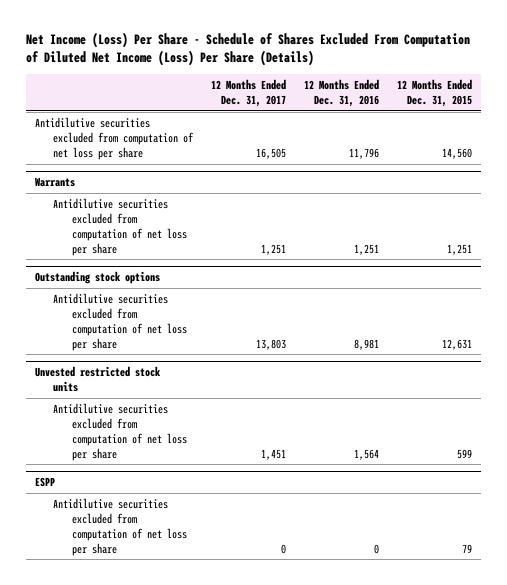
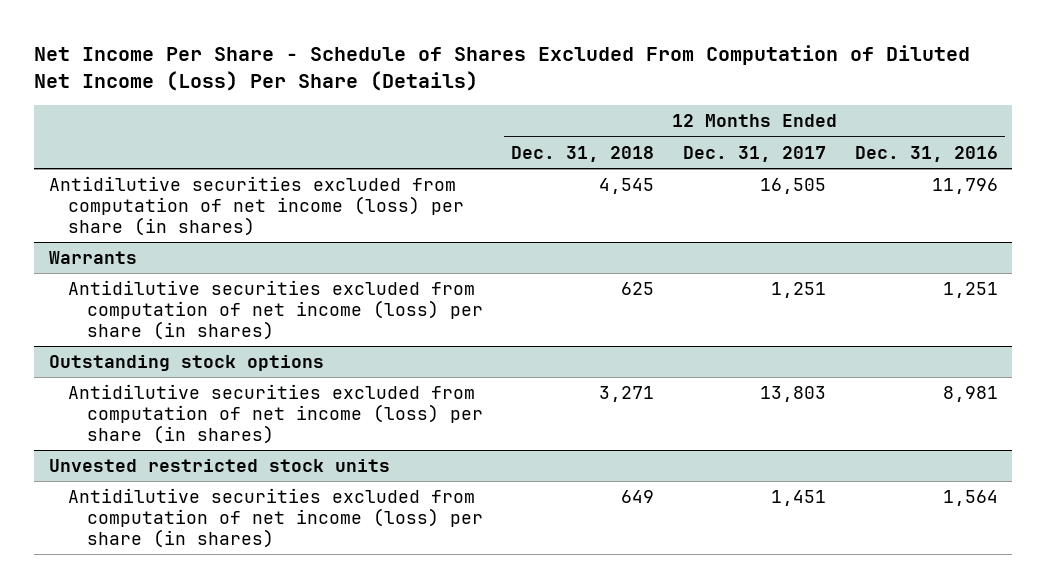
[26,32,471,67] Net Income (Loss) Per Share - Schedule of Shares Excluded From Computation of Diluted Net Income (Loss) Per Share (Details) -> [34,45,971,92] Net Income Per Share - Schedule of Shares Excluded From Computation of Diluted Net Income (Loss) Per Share (Details)
[396,78,472,107] 12 Months Ended Dec. 31, 2015 -> none
none -> [511,145,655,162] Dec. 31, 2018
[35,116,195,160] Antidilutive securities excluded from computation of net loss per share -> [48,175,464,236] Antidilutive securities excluded from computation of net income (loss) per share (in shares)
[53,197,187,256] Antidilutive securities excluded from computation of net loss per share -> [67,279,483,340] Antidilutive securities excluded from computation of net income (loss) per share (in shares)
[53,292,187,351] Antidilutive securities excluded from computation of net loss per share -> [67,383,483,444] Antidilutive securities excluded from computation of net income (loss) per share (in shares)
[35,477,56,488] ESPP -> none
[53,497,187,556] Antidilutive securities excluded from computation of net loss per share -> none
[53,402,187,461] Antidilutive securities excluded from computation of net loss per share -> [67,487,483,548] Antidilutive securities excluded from computation of net income (loss) per share (in shares)

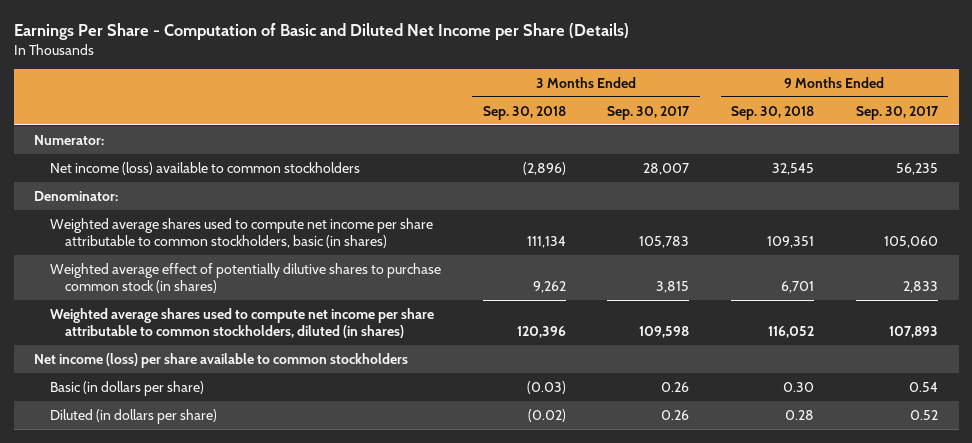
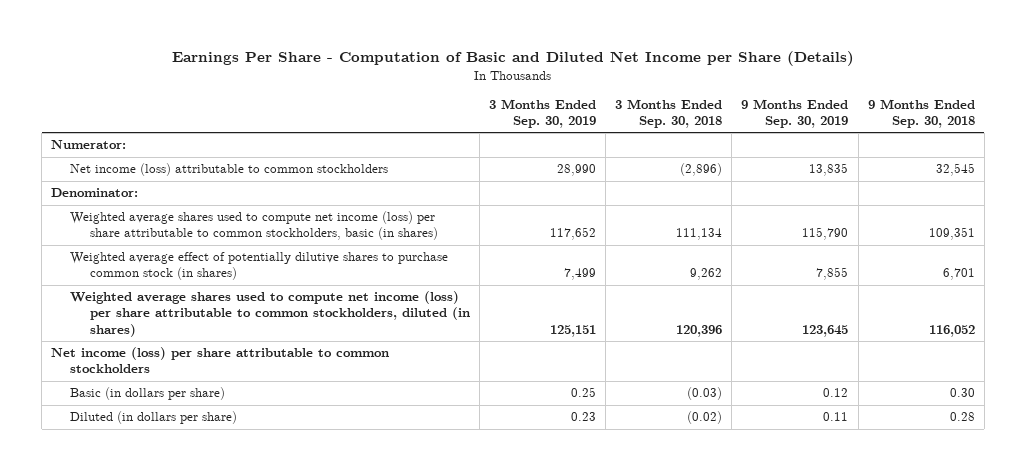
[607,105,691,120] Sep. 30, 2017 -> none
[855,105,939,120] Sep. 30, 2017 -> none
none -> [489,98,597,129] 3 Months Ended Sep. 30, 2019
none -> [741,98,849,129] 9 Months Ended Sep. 30, 2019
[49,161,360,175] Net income (loss) available to common stockholders -> [70,163,389,177] Net income (loss) attributable to common stockholders
[49,217,433,249] Weighted average shares used to compute net income per share attributable to common stockholders, basic (in shares) -> [70,211,438,241] Weighted average shares used to compute net income (loss) per share attributable to common stockholders, basic (in shares)
[49,307,434,339] Weighted average shares used to compute net income per share attributable to common stockholders, diluted (in shares) -> [70,291,470,337] Weighted average shares used to compute net income (loss) per share attributable to common stockholders, diluted (in shares)
[34,352,409,368] Net income (loss) per share available to common stockholders -> [51,347,390,374] Net income (loss) per share attributable to common stockholders

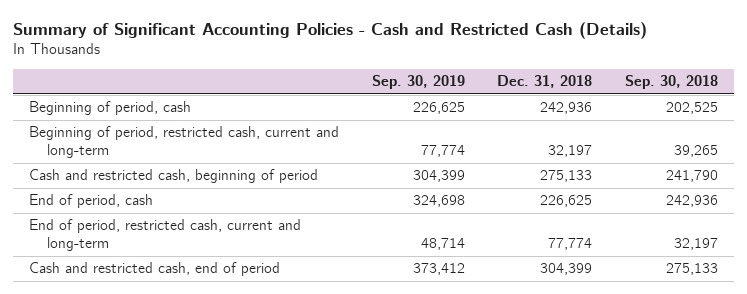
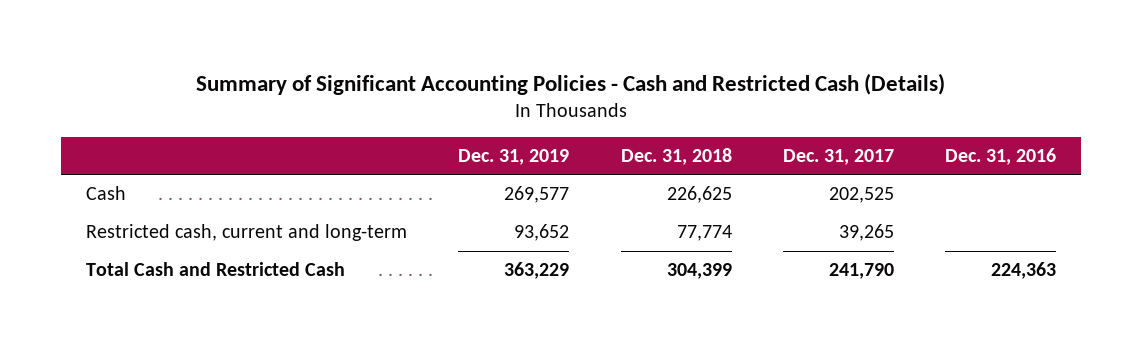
[371,75,465,90] Sep. 30, 2019 -> none
[625,75,719,90] Sep. 30, 2018 -> none
none -> [458,148,570,165] Dec. 31, 2019
none -> [782,148,894,165] Dec. 31, 2017
none -> [944,147,1056,165] Dec. 31, 2016
[28,194,153,209] End of period, cash -> none
[28,219,301,252] End of period, restricted cash, current and long-term -> none
[28,262,280,277] Cash and restricted cash, end of period -> none
[28,101,191,116] Beginning of period, cash -> [86,186,127,201] Cash
[540,102,593,115] 242,936 -> [666,186,732,204] 226,625
[28,126,339,159] Beginning of period, restricted cash, current and long-term -> [86,224,408,242] Restricted cash, current and long-term
[548,145,593,158] 32,197 -> [676,225,732,242] 77,774
[28,169,318,184] Cash and restricted cash, beginning of period -> [86,262,346,277] Total Cash and Restricted Cash
[540,170,593,183] 275,133 -> [666,263,732,280] 304,399

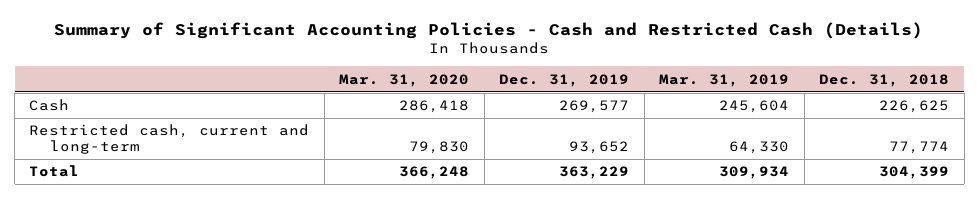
[782,148,894,165] Dec. 31, 2017 -> none
[944,147,1056,165] Dec. 31, 2016 -> none
none -> [339,73,470,87] Mar. 31, 2020
none -> [659,73,790,87] Mar. 31, 2019
[86,262,346,277] Total Cash and Restricted Cash -> [29,165,80,178] Total

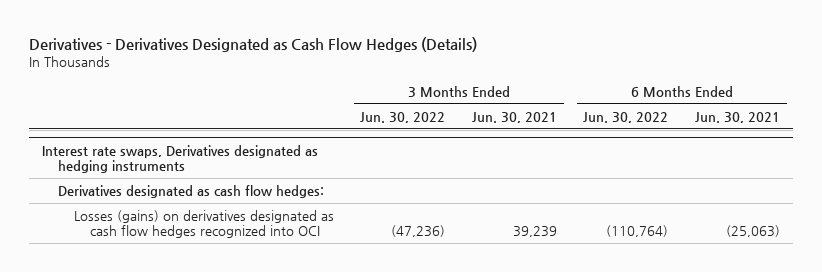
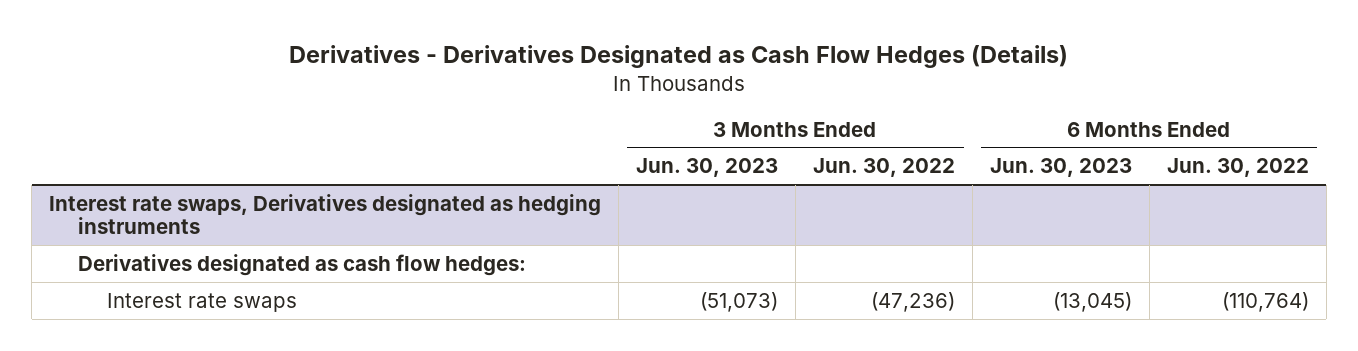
[471,111,557,123] Jun. 30, 2021 -> none
[694,111,780,123] Jun. 30, 2021 -> none
none -> [635,158,778,178] Jun. 30, 2023
none -> [989,158,1132,178] Jun. 30, 2023
[73,209,334,239] Losses (gains) on derivatives designated as cash flow hedges recognized into OCI -> [107,292,298,312] Interest rate swaps

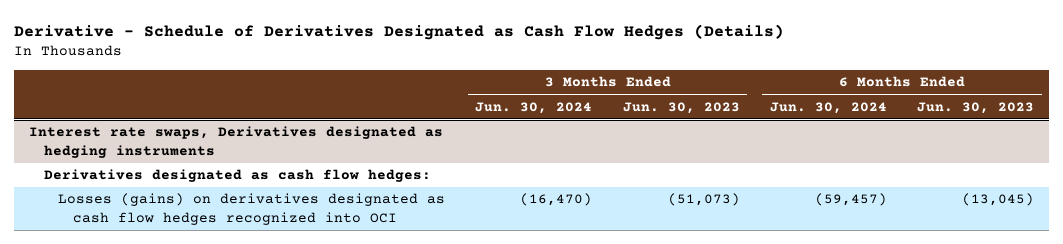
[288,45,1068,69] Derivatives - Derivatives Designated as Cash Flow Hedges (Details) -> [13,24,784,41] Derivative - Schedule of Derivatives Designated as Cash Flow Hedges (Details)
[812,158,955,178] Jun. 30, 2022 -> none
[1166,158,1309,178] Jun. 30, 2022 -> none
none -> [475,101,593,114] Jun. 30, 2024
none -> [769,101,887,114] Jun. 30, 2024
[107,292,298,312] Interest rate swaps -> [58,193,446,225] Losses (gains) on derivatives designated as cash flow hedges recognized into OCI

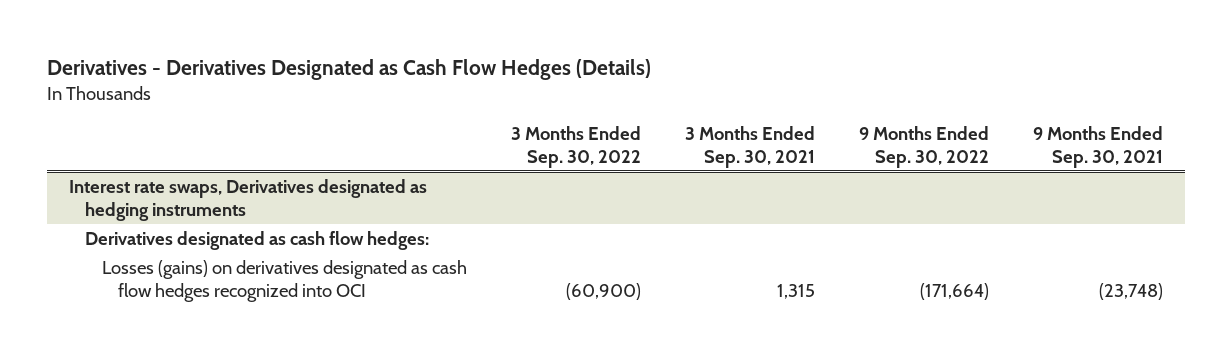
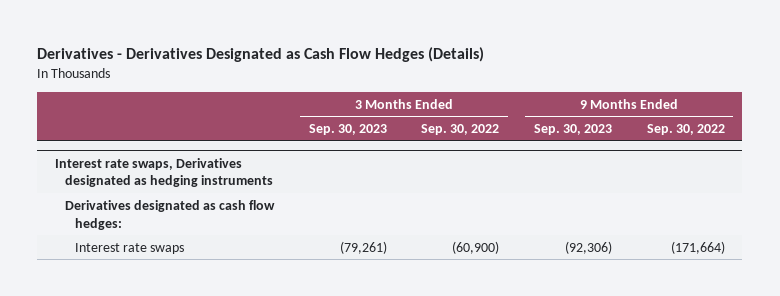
[684,126,815,168] 3 Months Ended Sep. 30, 2021 -> none
[1032,126,1163,168] 9 Months Ended Sep. 30, 2021 -> none
none -> [308,124,387,136] Sep. 30, 2023
none -> [534,124,613,136] Sep. 30, 2023
[101,260,467,302] Losses (gains) on derivatives designated as cash flow hedges recognized into OCI -> [75,242,185,254] Interest rate swaps

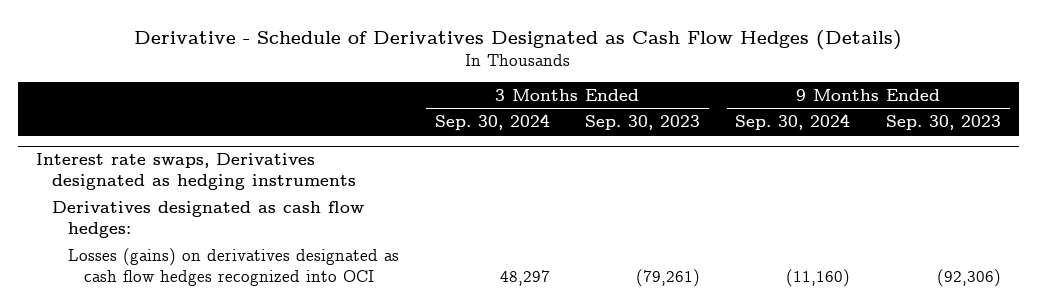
[37,47,485,63] Derivatives - Derivatives Designated as Cash Flow Hedges (Details) -> [134,29,903,50] Derivative - Schedule of Derivatives Designated as Cash Flow Hedges (Details)
[421,124,500,136] Sep. 30, 2022 -> none
[646,124,725,136] Sep. 30, 2022 -> none
none -> [434,114,550,131] Sep. 30, 2024
none -> [735,114,851,131] Sep. 30, 2024
[75,242,185,254] Interest rate swaps -> [68,247,400,286] Losses (gains) on derivatives designated as cash flow hedges recognized into OCI

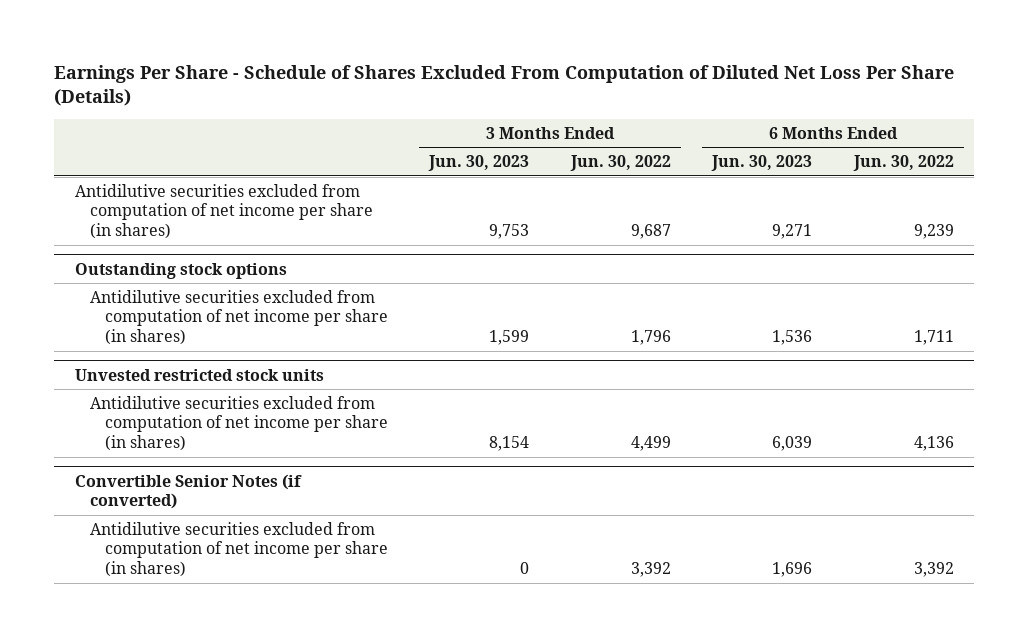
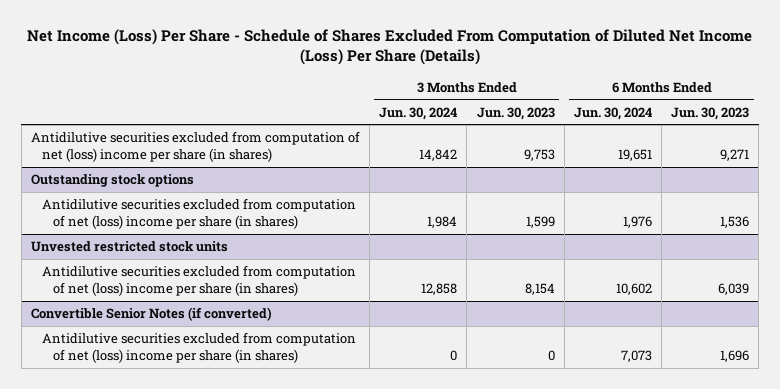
[54,64,955,107] Earnings Per Share - Schedule of Shares Excluded From Computation of Diluted Net Loss Per Share (Details) -> [27,29,753,66] Net Income (Loss) Per Share - Schedule of Shares Excluded From Computation of Diluted Net Income (Loss) Per Share (Details)
[569,155,671,172] Jun. 30, 2022 -> none
[852,155,954,172] Jun. 30, 2022 -> none
none -> [379,106,458,120] Jun. 30, 2024
none -> [573,106,652,120] Jun. 30, 2024
[74,183,373,240] Antidilutive securities excluded from computation of net income per share (in shares) -> [30,131,360,162] Antidilutive securities excluded from computation of net (loss) income per share (in shares)
[89,289,388,346] Antidilutive securities excluded from computation of net income per share (in shares) -> [42,198,357,229] Antidilutive securities excluded from computation of net (loss) income per share (in shares)
[89,395,388,452] Antidilutive securities excluded from computation of net income per share (in shares) -> [42,265,357,296] Antidilutive securities excluded from computation of net (loss) income per share (in shares)
[89,521,388,578] Antidilutive securities excluded from computation of net income per share (in shares) -> [42,332,357,363] Antidilutive securities excluded from computation of net (loss) income per share (in shares)

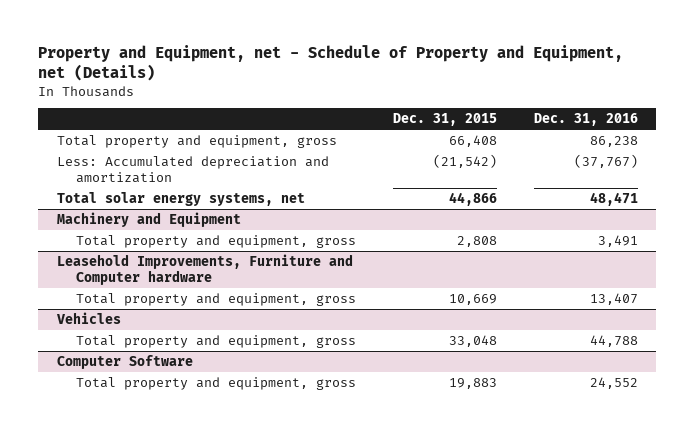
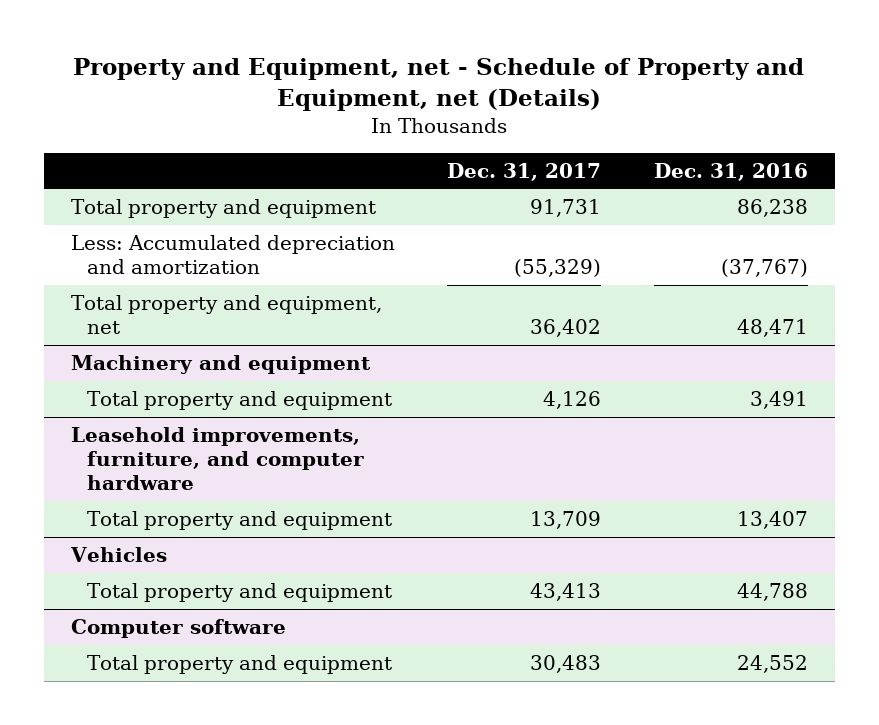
[392,113,497,127] Dec. 31, 2015 -> none
none -> [447,162,602,181] Dec. 31, 2017
[56,135,337,149] Total property and equipment, gross -> [70,199,376,219] Total property and equipment
[56,192,305,207] Total solar energy systems, net -> [70,295,382,335] Total property and equipment, net
[56,212,241,228] Machinery and Equipment -> [70,355,371,375] Machinery and equipment
[76,235,357,249] Total property and equipment, gross -> [86,391,392,411] Total property and equipment
[56,254,353,285] Leasehold Improvements, Furniture and Computer hardware -> [70,427,364,491] Leasehold improvements, furniture, and computer hardware
[76,293,357,307] Total property and equipment, gross -> [86,511,392,531] Total property and equipment
[76,335,357,349] Total property and equipment, gross -> [86,583,392,603] Total property and equipment
[56,355,193,370] Computer Software -> [70,619,286,639] Computer software
[76,377,357,391] Total property and equipment, gross -> [86,655,392,675] Total property and equipment

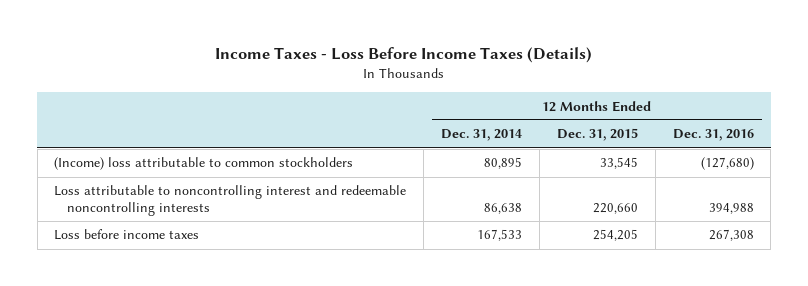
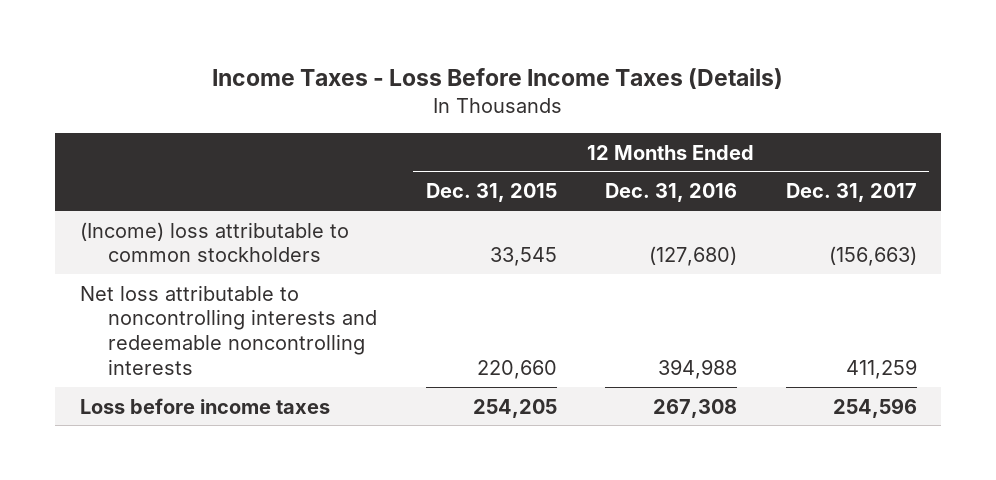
[441,129,523,142] Dec. 31, 2014 -> none
none -> [785,183,917,203] Dec. 31, 2017
[54,185,407,216] Loss attributable to noncontrolling interest and redeemable noncontrolling interests -> [79,284,378,376] Net loss attributable to noncontrolling interests and redeemable noncontrolling interests

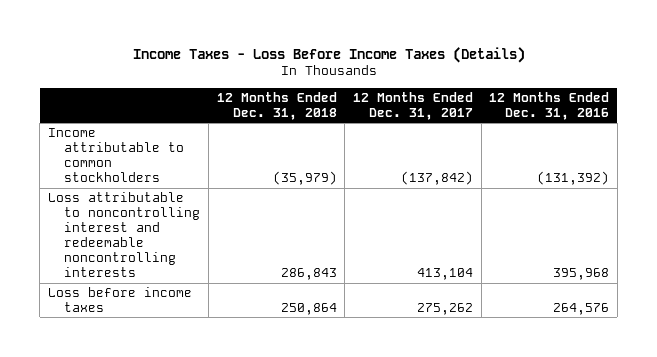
[425,183,557,203] Dec. 31, 2015 -> none
none -> [216,91,337,120] 12 Months Ended Dec. 31, 2018
[79,221,349,263] (Income) loss attributable to common stockholders -> [47,127,185,183] Income attributable to common stockholders
[649,246,738,267] (127,680) -> [537,171,610,186] (131,392)
[828,246,917,267] (156,663) -> [400,171,473,186] (137,842)
[79,284,378,376] Net loss attributable to noncontrolling interests and redeemable noncontrolling interests -> [47,191,201,278] Loss attributable to noncontrolling interest and redeemable noncontrolling interests
[658,359,738,380] 394,988 -> [553,268,610,281] 395,968
[845,359,917,380] 411,259 -> [416,268,473,281] 413,104
[653,398,738,418] 267,308 -> [553,303,610,316] 264,576
[832,397,917,418] 254,596 -> [416,303,473,316] 275,262

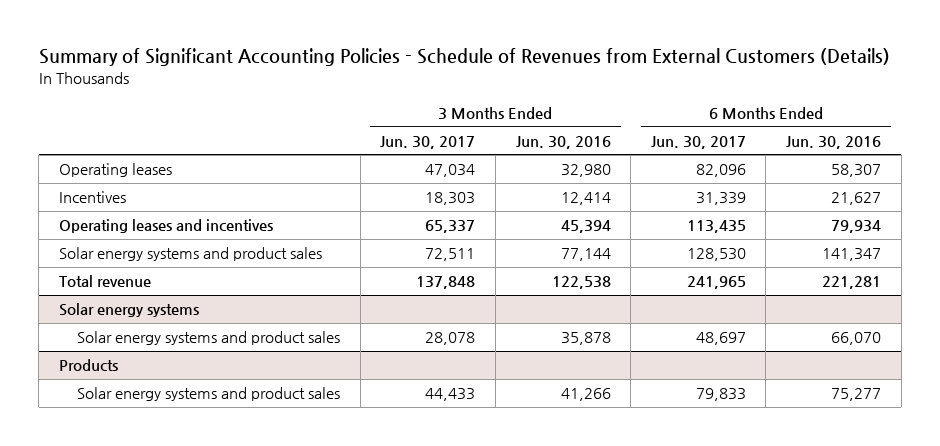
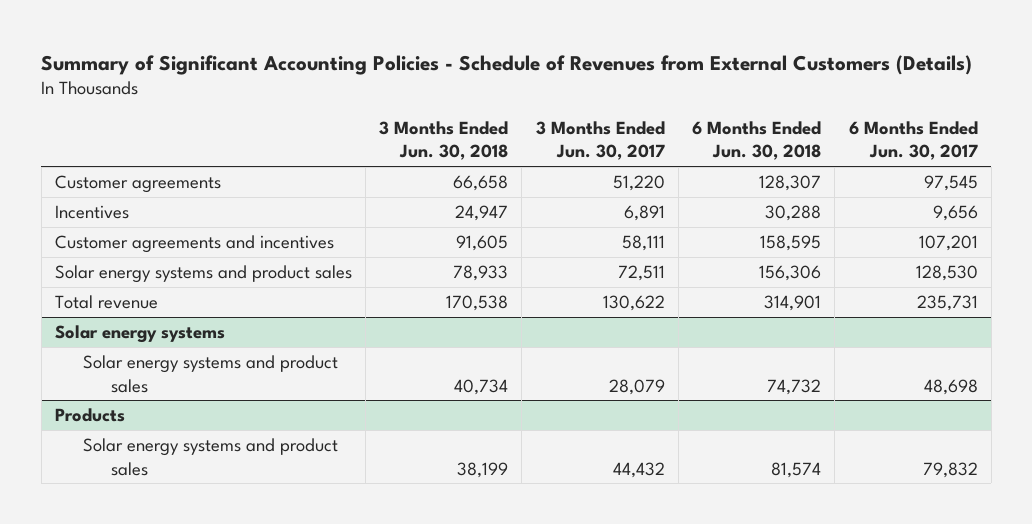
[515,135,611,149] Jun. 30, 2016 -> none
[786,135,882,149] Jun. 30, 2016 -> none
none -> [379,120,509,161] 3 Months Ended Jun. 30, 2018
none -> [692,120,822,161] 6 Months Ended Jun. 30, 2018
[58,163,172,178] Operating leases -> none
none -> [54,174,221,193] Customer agreements
[425,192,476,206] 18,303 -> [623,204,665,221] 6,891
[695,192,746,206] 31,339 -> [932,204,978,221] 9,656
[58,219,273,234] Operating leases and incentives -> [54,234,334,253] Customer agreements and incentives
[425,220,476,234] 65,337 -> [621,234,665,251] 58,111
[686,220,746,234] 113,435 -> [918,234,978,251] 107,201
[416,276,476,290] 137,848 -> [602,294,665,311] 130,622
[686,276,746,290] 241,965 -> [916,294,978,311] 235,731
[425,332,476,346] 28,078 -> [608,378,665,395] 28,079
[695,332,746,346] 48,697 -> [923,378,978,395] 48,698
[425,388,476,402] 44,433 -> [612,461,665,478] 44,432
[695,388,746,402] 79,833 -> [922,461,978,478] 79,832

